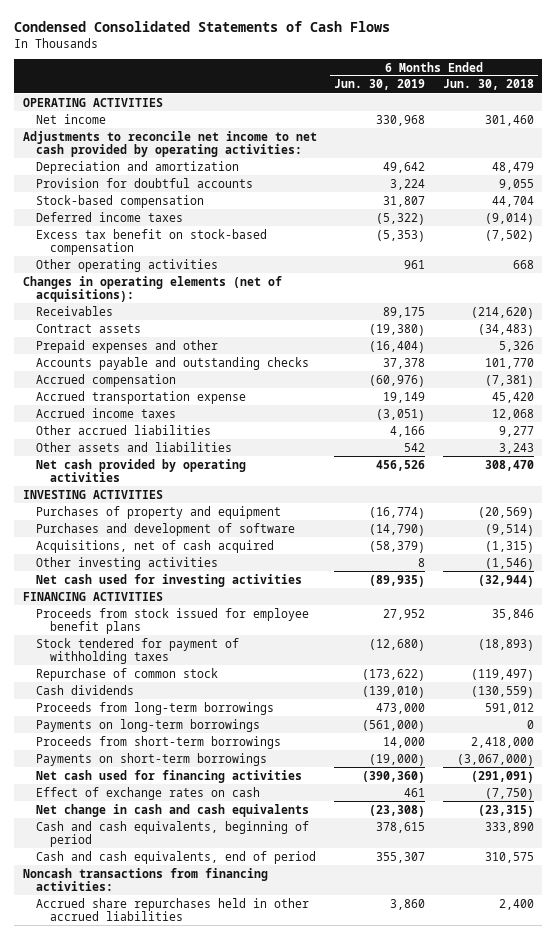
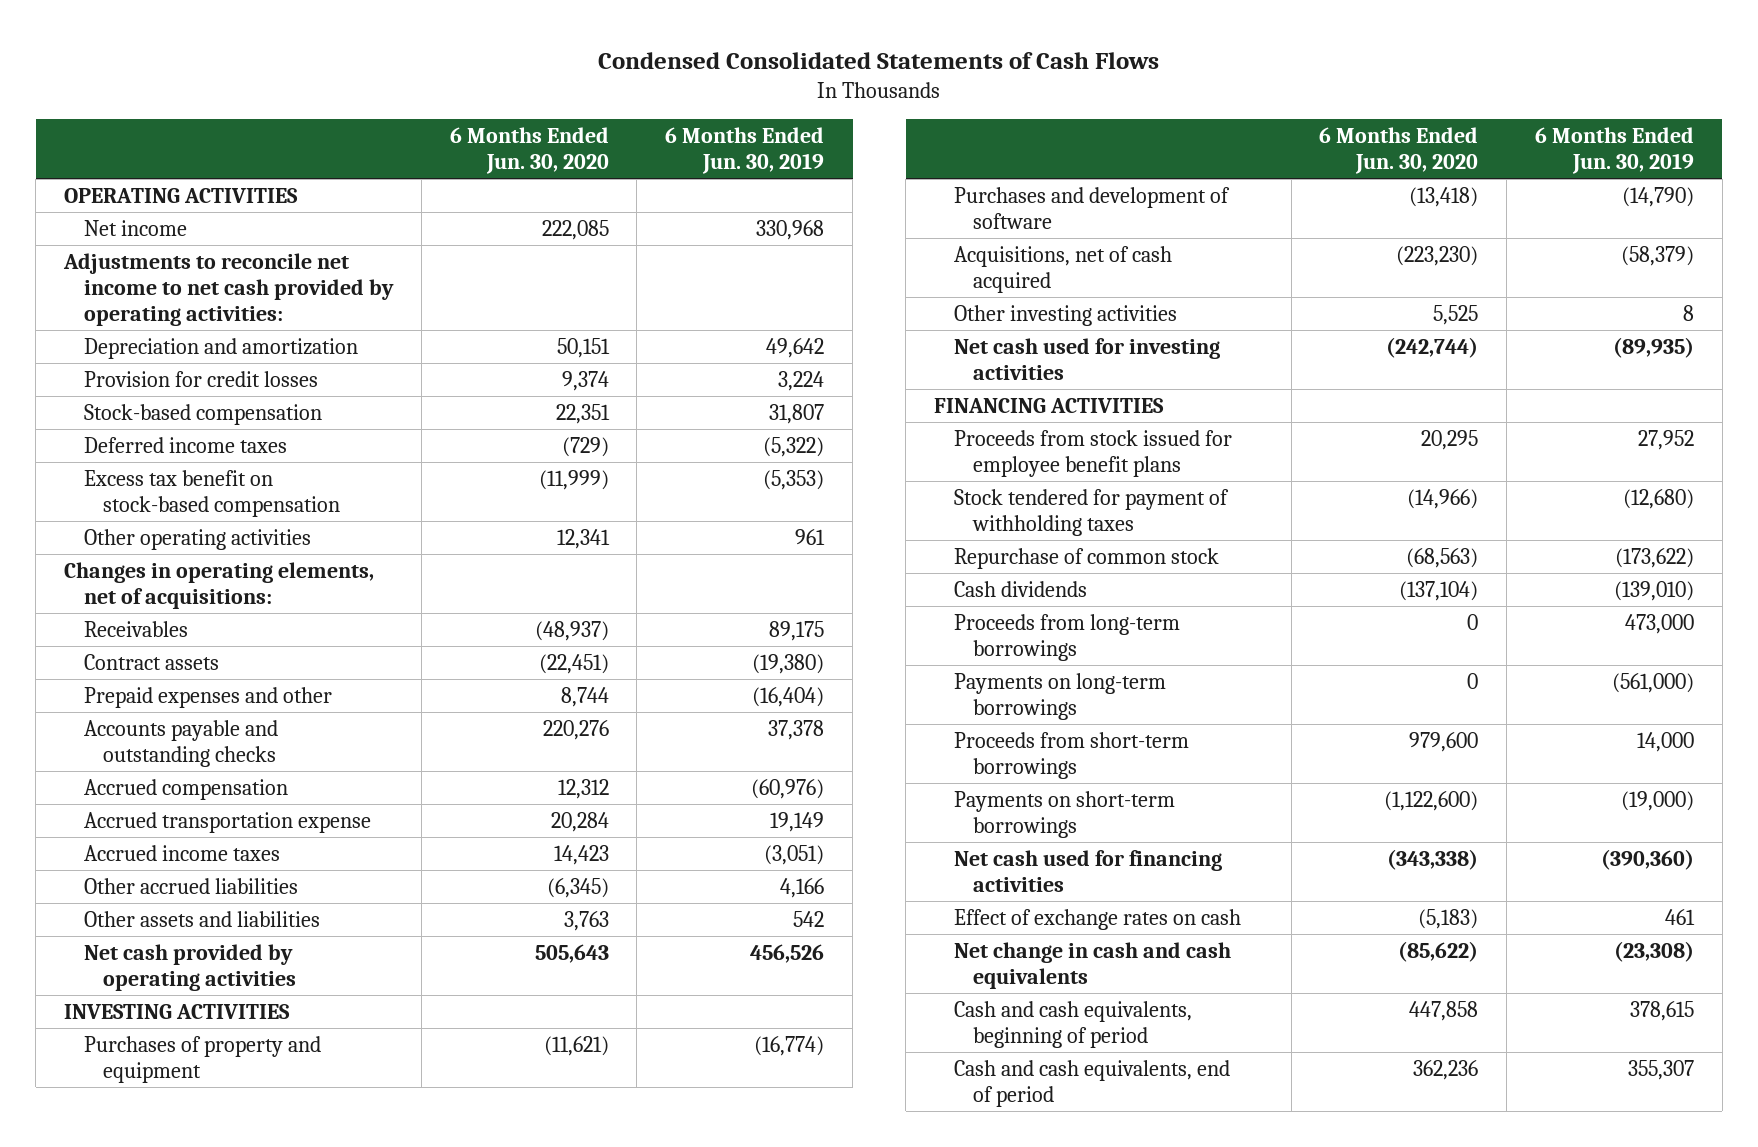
[442,79,534,91] Jun. 30, 2018 -> none
none -> [449,126,609,174] 6 Months Ended Jun. 30, 2020
[36,177,254,188] Provision for doubtful accounts -> [83,370,318,387] Provision for credit losses
[22,275,282,303] Changes in operating elements (net of acquisitions): -> [64,561,375,609] Changes in operating elements, net of acquisitions:
[22,867,268,892] Noncash transactions from financing activities: -> none
[36,897,310,922] Accrued share repurchases held in other accrued liabilities -> none

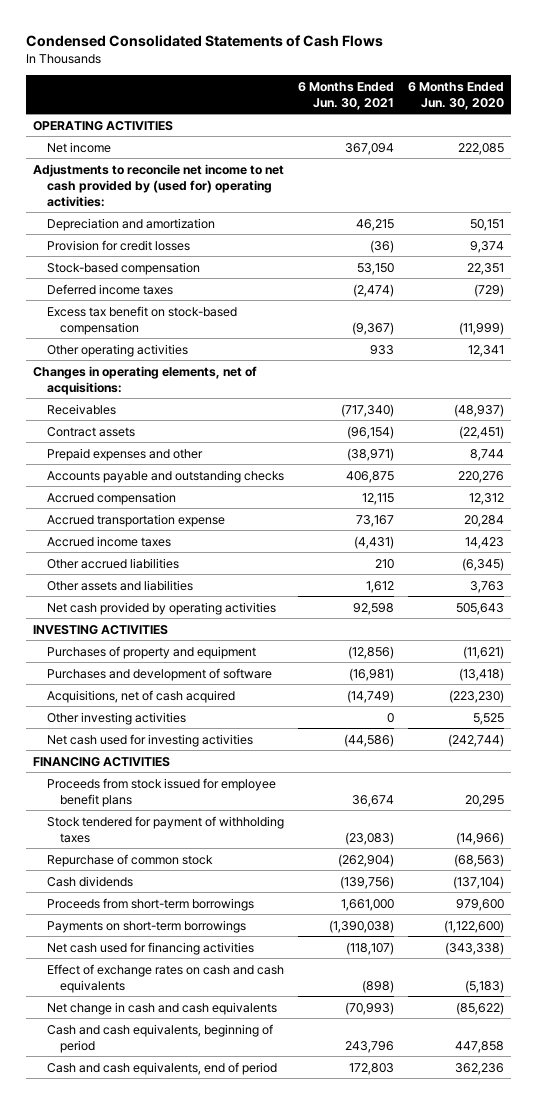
[665,126,825,174] 6 Months Ended Jun. 30, 2019 -> none
none -> [298,81,395,110] 6 Months Ended Jun. 30, 2021
[63,252,394,326] Adjustments to reconcile net income to net cash provided by operating activities: -> [33,163,285,207] Adjustments to reconcile net income to net cash provided by (used for) operating activities:
[953,613,1180,661] Proceeds from long-term borrowings -> none
[953,672,1166,720] Payments on long-term borrowings -> none
[953,908,1241,930] Effect of exchange rates on cash -> [46,963,284,993] Effect of exchange rates on cash and cash equivalents

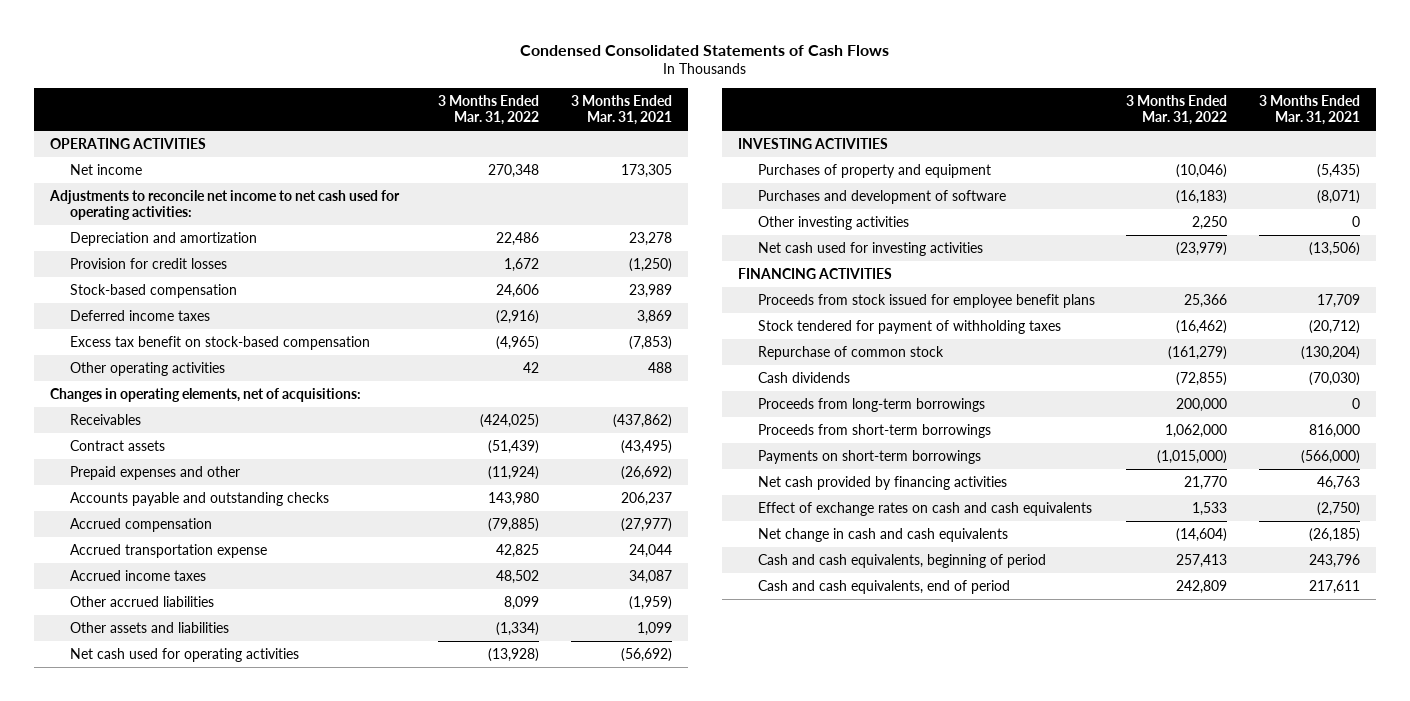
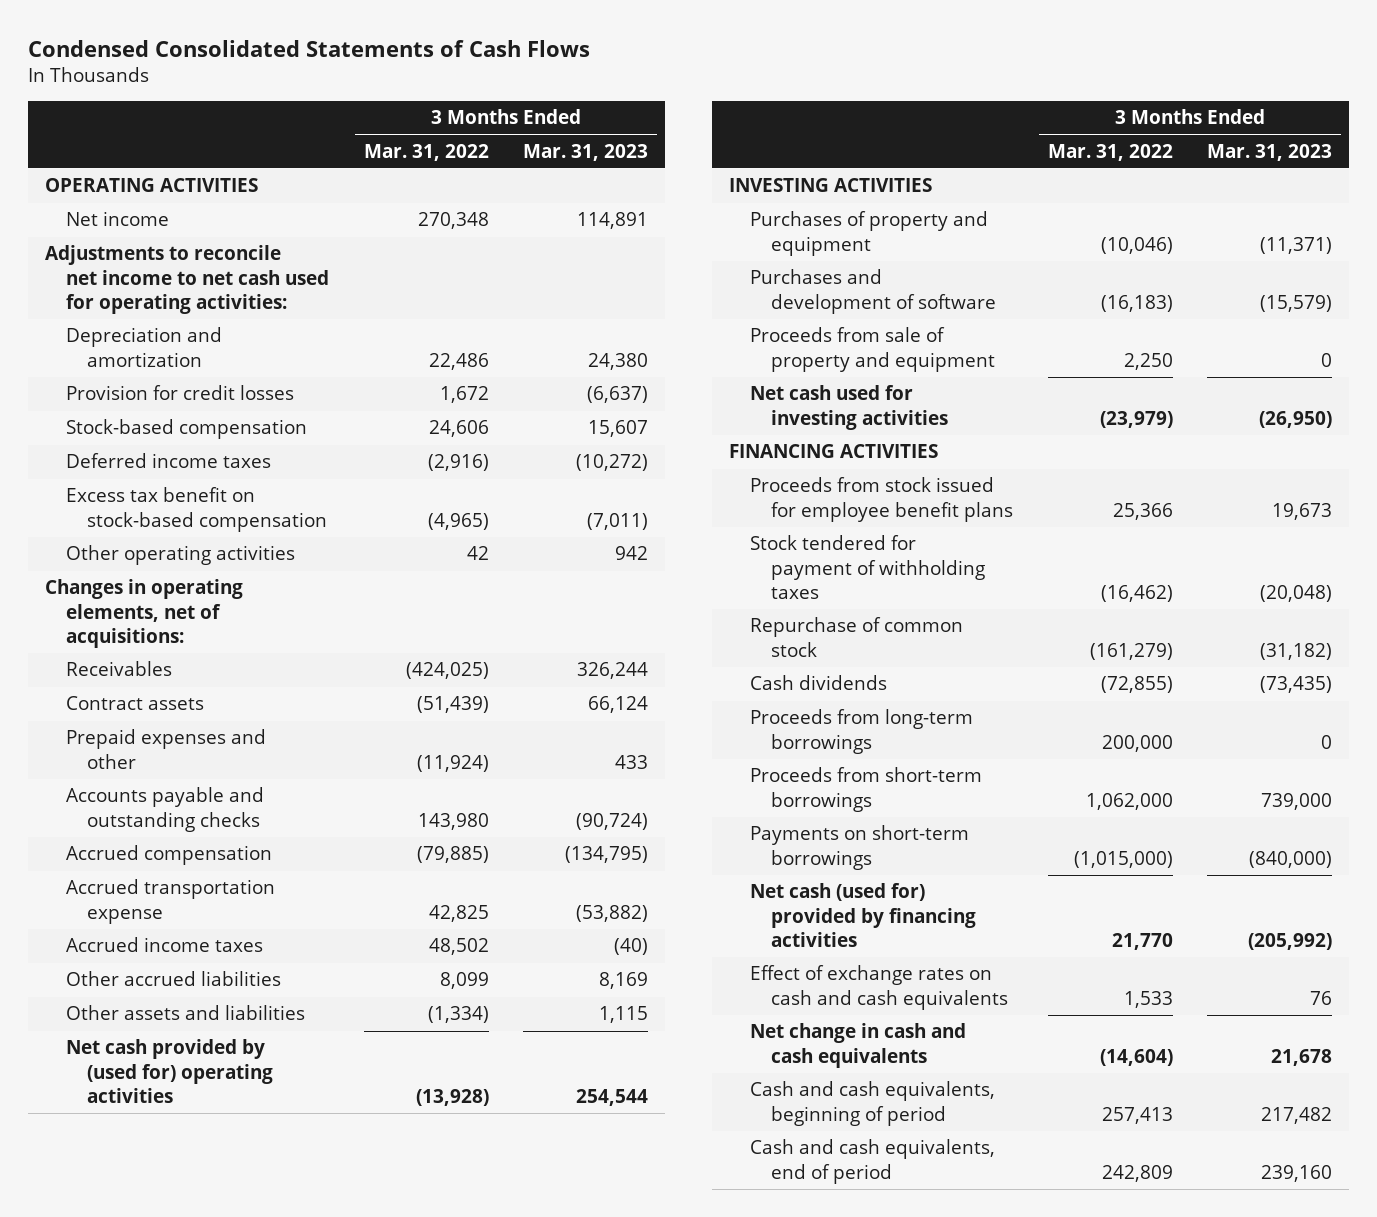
[570,95,672,126] 3 Months Ended Mar. 31, 2021 -> none
none -> [523,143,649,161] Mar. 31, 2023
[69,647,299,662] Net cash used for operating activities -> [66,1039,274,1103] Net cash provided by (used for) operating activities
[757,215,909,230] Other investing activities -> [750,327,996,372] Proceeds from sale of property and equipment
[757,475,1007,490] Net cash provided by financing activities -> [750,883,977,947] Net cash (used for) provided by financing activities

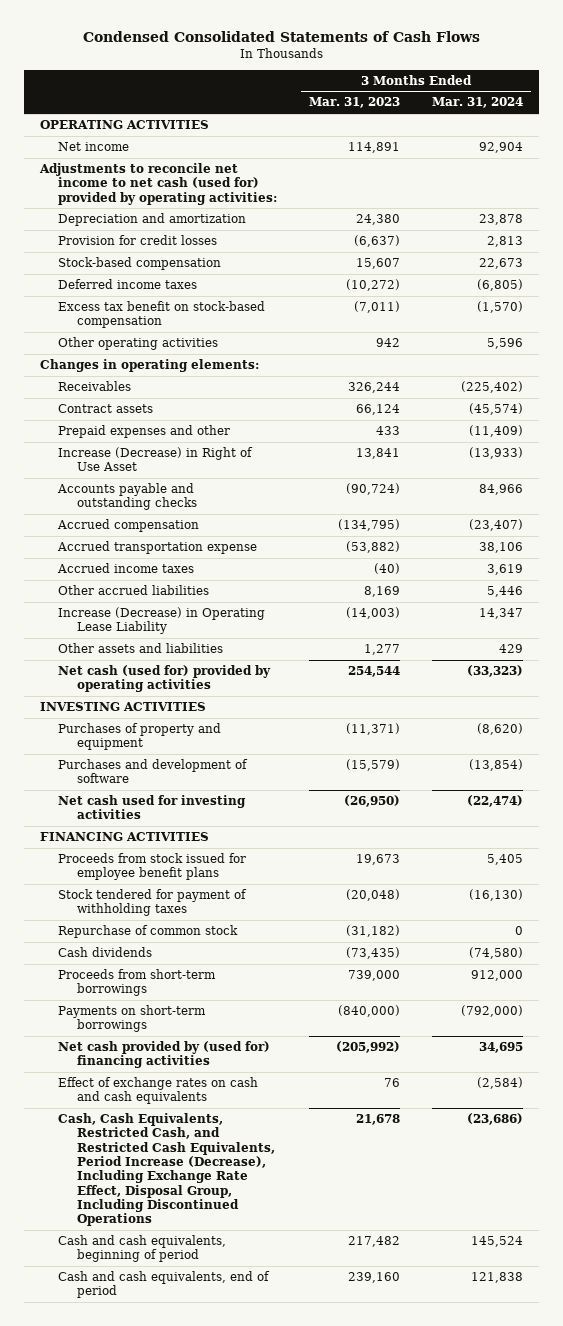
[363,143,489,161] Mar. 31, 2022 -> none
none -> [432,97,524,109] Mar. 31, 2024
[45,245,330,314] Adjustments to reconcile net income to net cash used for operating activities: -> [38,163,278,205] Adjustments to reconcile net income to net cash (used for) provided by operating activities:
[45,579,244,648] Changes in operating elements, net of acquisitions: -> [39,359,259,373] Changes in operating elements:
none -> [58,447,254,472] Increase (Decrease) in Right of Use Asset
none -> [58,607,266,635] Increase (Decrease) in Operating Lease Liability
[599,1006,649,1024] 1,115 -> [364,644,401,656] 1,277
[66,1039,274,1103] Net cash provided by (used for) operating activities -> [58,665,272,693] Net cash (used for) provided by operating activities
[750,327,996,372] Proceeds from sale of property and equipment -> none
[750,709,974,754] Proceeds from long-term borrowings -> none
[750,883,977,947] Net cash (used for) provided by financing activities -> [58,1041,271,1069] Net cash provided by (used for) financing activities
[750,1023,967,1068] Net change in cash and cash equivalents -> [58,1113,276,1227] Cash, Cash Equivalents, Restricted Cash, and Restricted Cash Equivalents, Period Increase (Decrease), Including Exchange Rate Effect, Disposal Group, Including Discontinued Operations

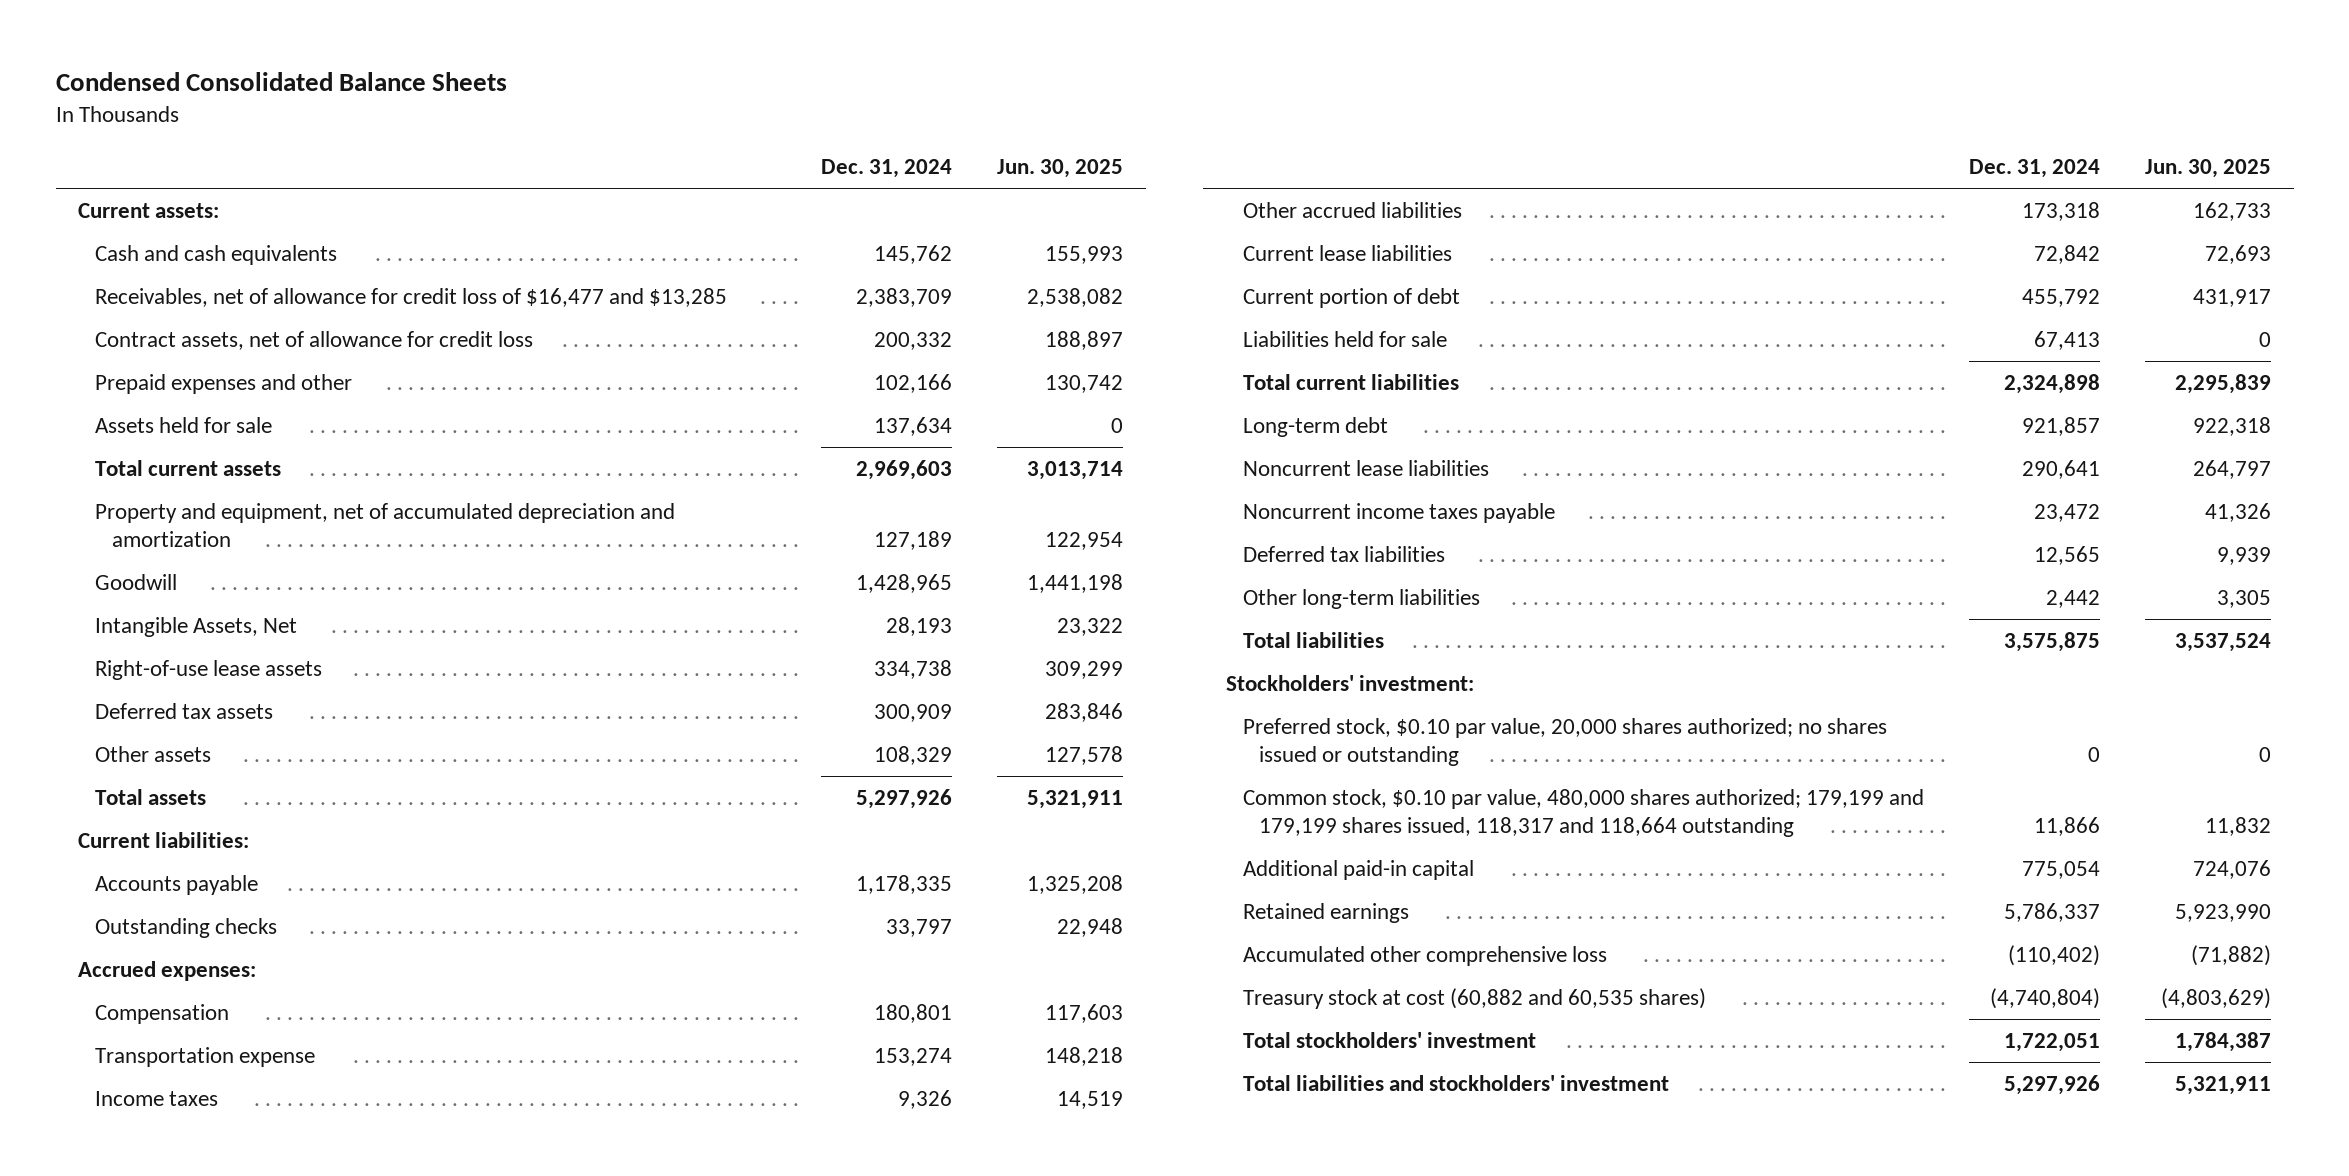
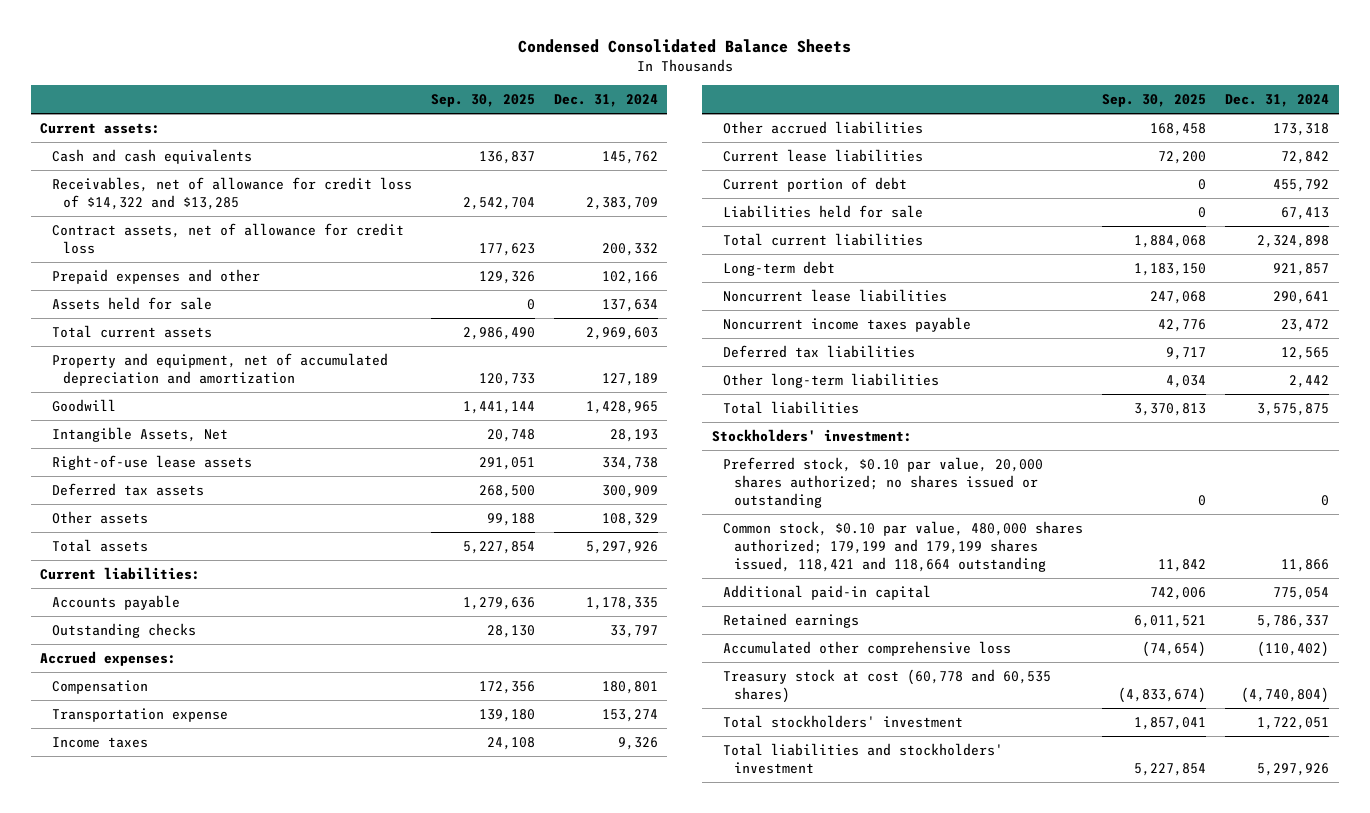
[997,159,1124,179] Jun. 30, 2025 -> none
none -> [430,93,535,107] Sep. 30, 2025
[95,288,728,308] Receivables, net of allowance for credit loss of $16,477 and $13,285 -> [51,177,412,210] Receivables, net of allowance for credit loss of $14,322 and $13,285
[1242,789,1924,837] Common stock, $0.10 par value, 480,000 shares authorized; 179,199 and 179,199 shares issued, 118,317 and 118,664 outstanding -> [723,521,1084,572] Common stock, $0.10 par value, 480,000 shares authorized; 179,199 and 179,199 shares issued, 118,421 and 118,664 outstanding
[1242,988,1706,1010] Treasury stock at cost (60,882 and 60,535 shares) -> [723,669,1052,703] Treasury stock at cost (60,778 and 60,535 shares)

